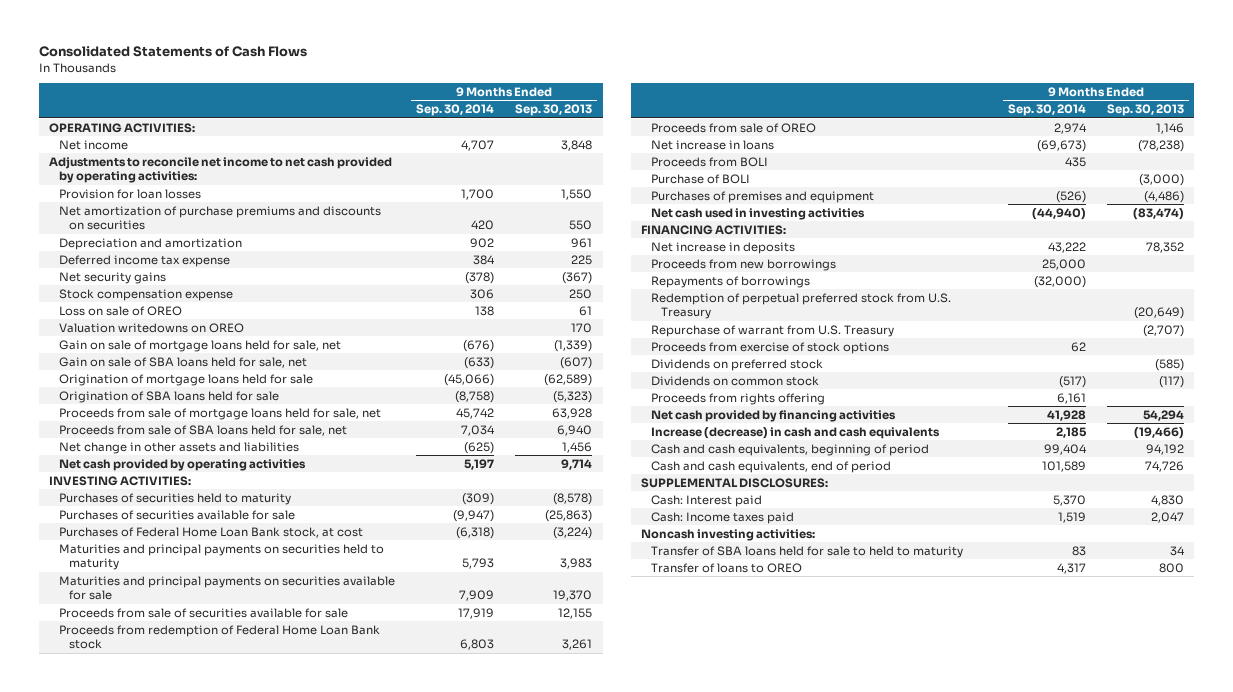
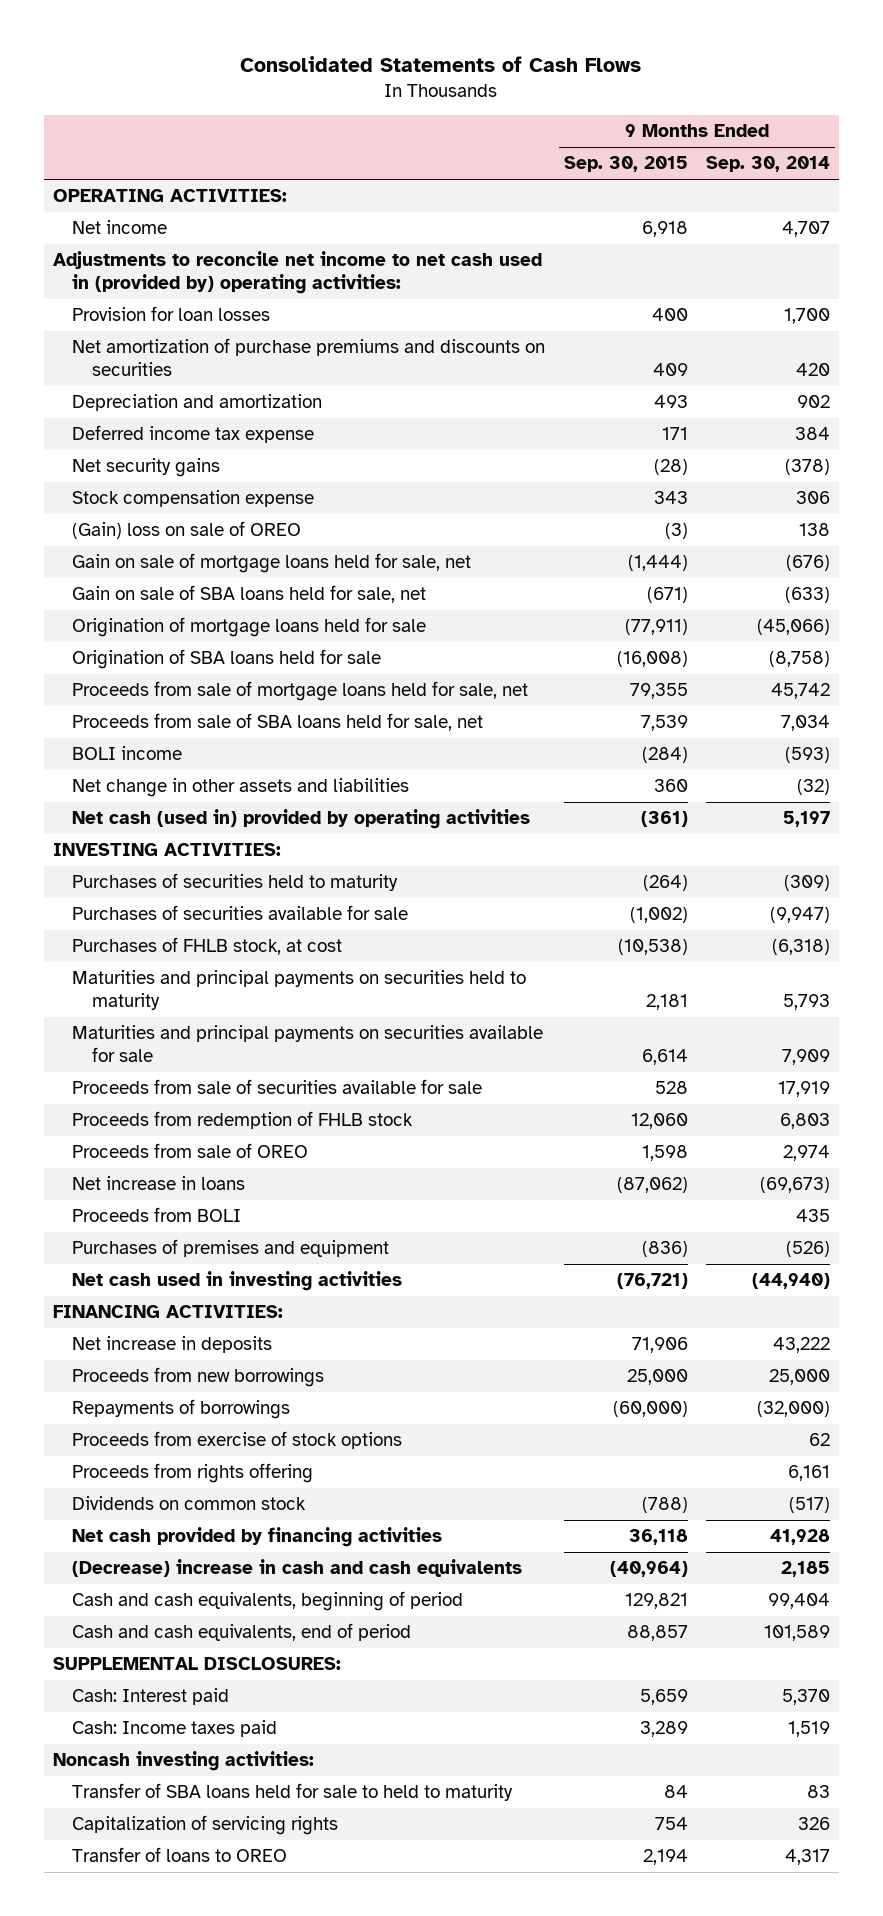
[515,104,593,117] Sep. 30, 2013 -> none
none -> [563,156,688,173] Sep. 30, 2015
[49,156,393,184] Adjustments to reconcile net income to net cash provided by operating activities: -> [52,251,542,294] Adjustments to reconcile net income to net cash used in (provided by) operating activities:
[59,322,245,333] Valuation writedowns on OREO -> none
[59,305,183,316] Loss on sale of OREO -> [72,521,302,540] (Gain) loss on sale of OREO
none -> [72,746,183,761] BOLI income
[464,441,495,454] (625) -> [797,779,831,796] (32)
[59,458,307,471] Net cash provided by operating activities -> [72,809,531,830] Net cash (used in) provided by operating activities
[59,526,364,538] Purchases of Federal Home Loan Bank stock, at cost -> [72,937,343,956] Purchases of FHLB stock, at cost
[59,624,381,650] Proceeds from redemption of Federal Home Loan Bank stock -> [72,1111,414,1130] Proceeds from redemption of FHLB stock
[651,173,751,184] Purchase of BOLI -> none
[651,292,952,320] Redemption of perpetual preferred stock from U.S. Treasury -> none
[651,324,895,337] Repurchase of warrant from U.S. Treasury -> none
[651,358,824,371] Dividends on preferred stock -> none
[651,375,820,386] Dividends on common stock -> [72,1496,307,1511] Dividends on common stock
[651,426,941,439] Increase (decrease) in cash and cash equivalents -> [72,1559,523,1578] (Decrease) increase in cash and cash equivalents
none -> [72,1815,339,1836] Capitalization of servicing rights

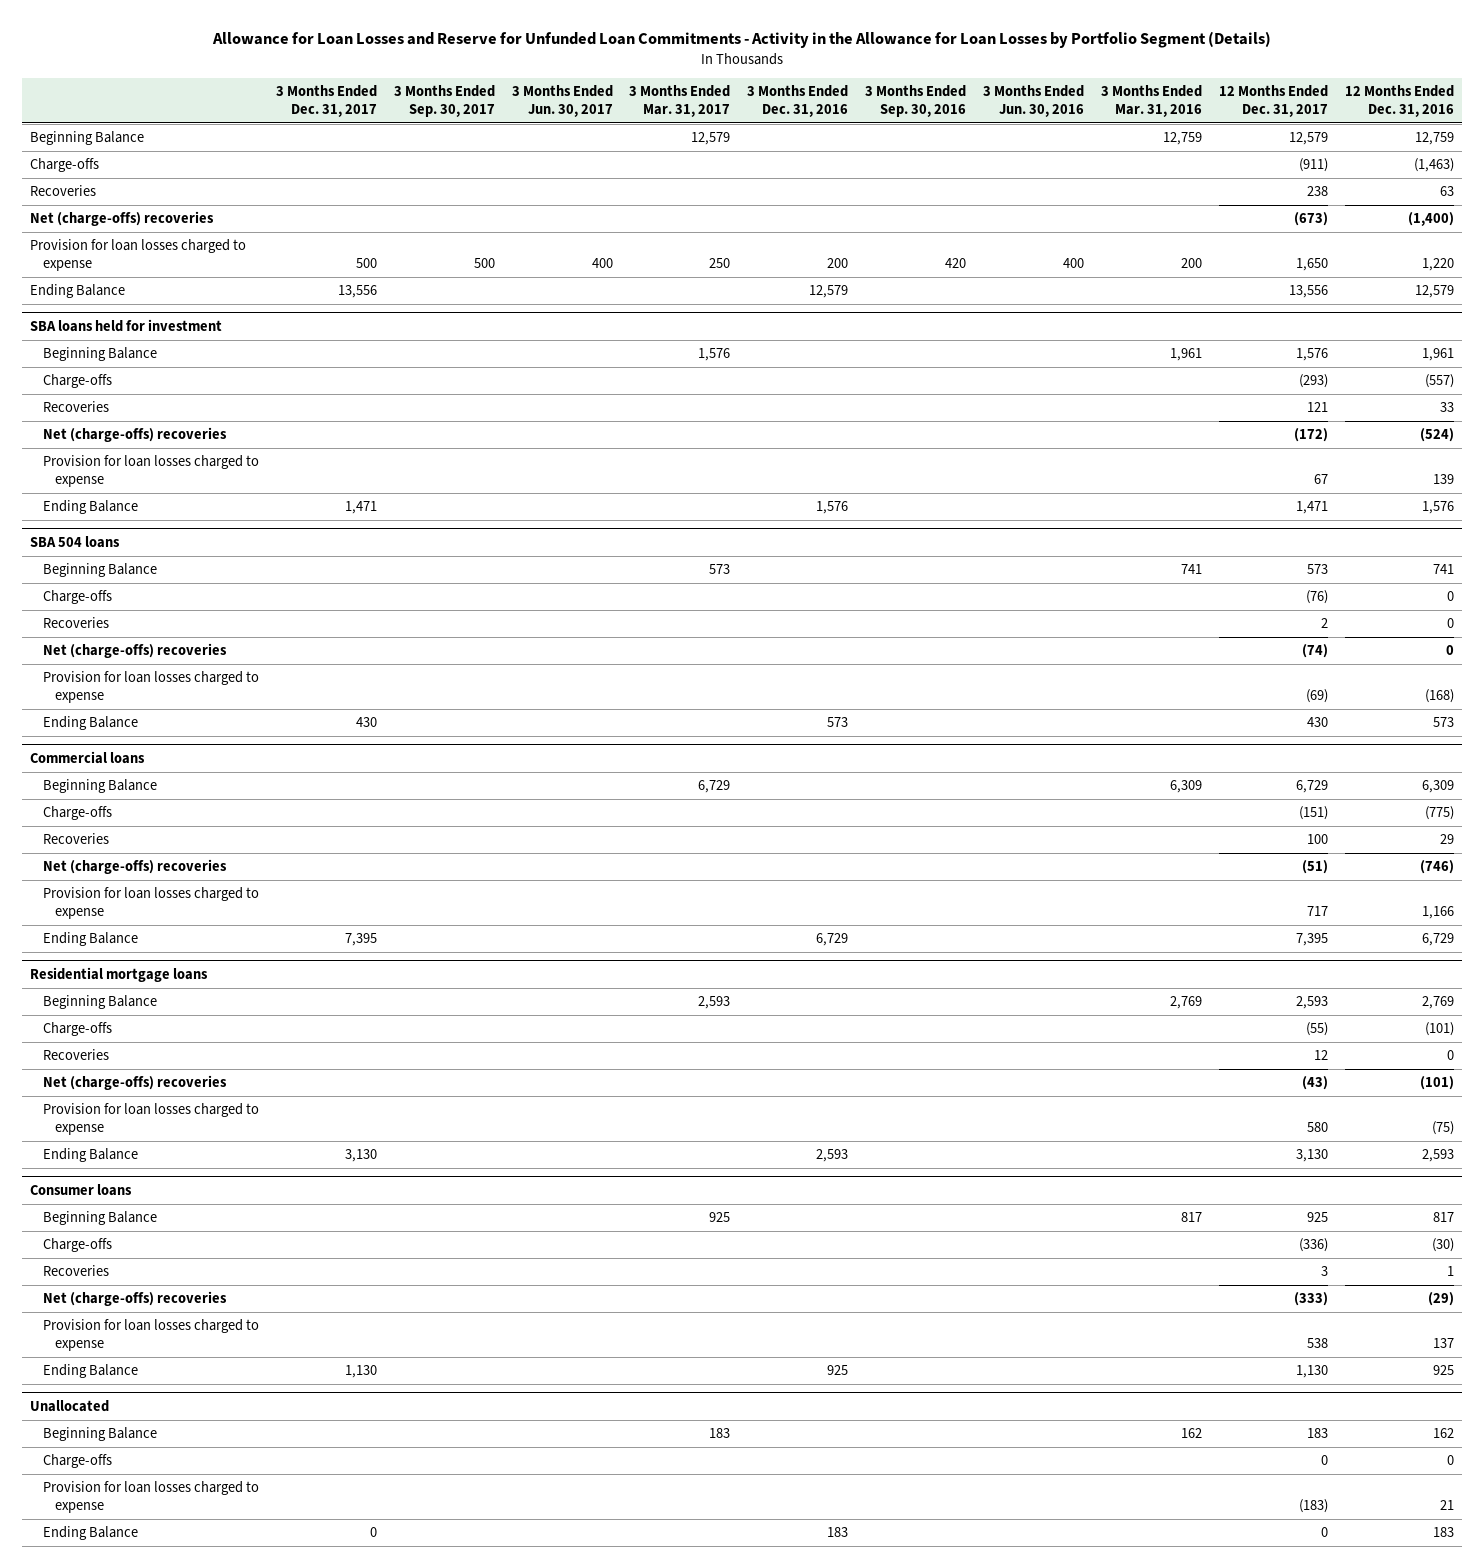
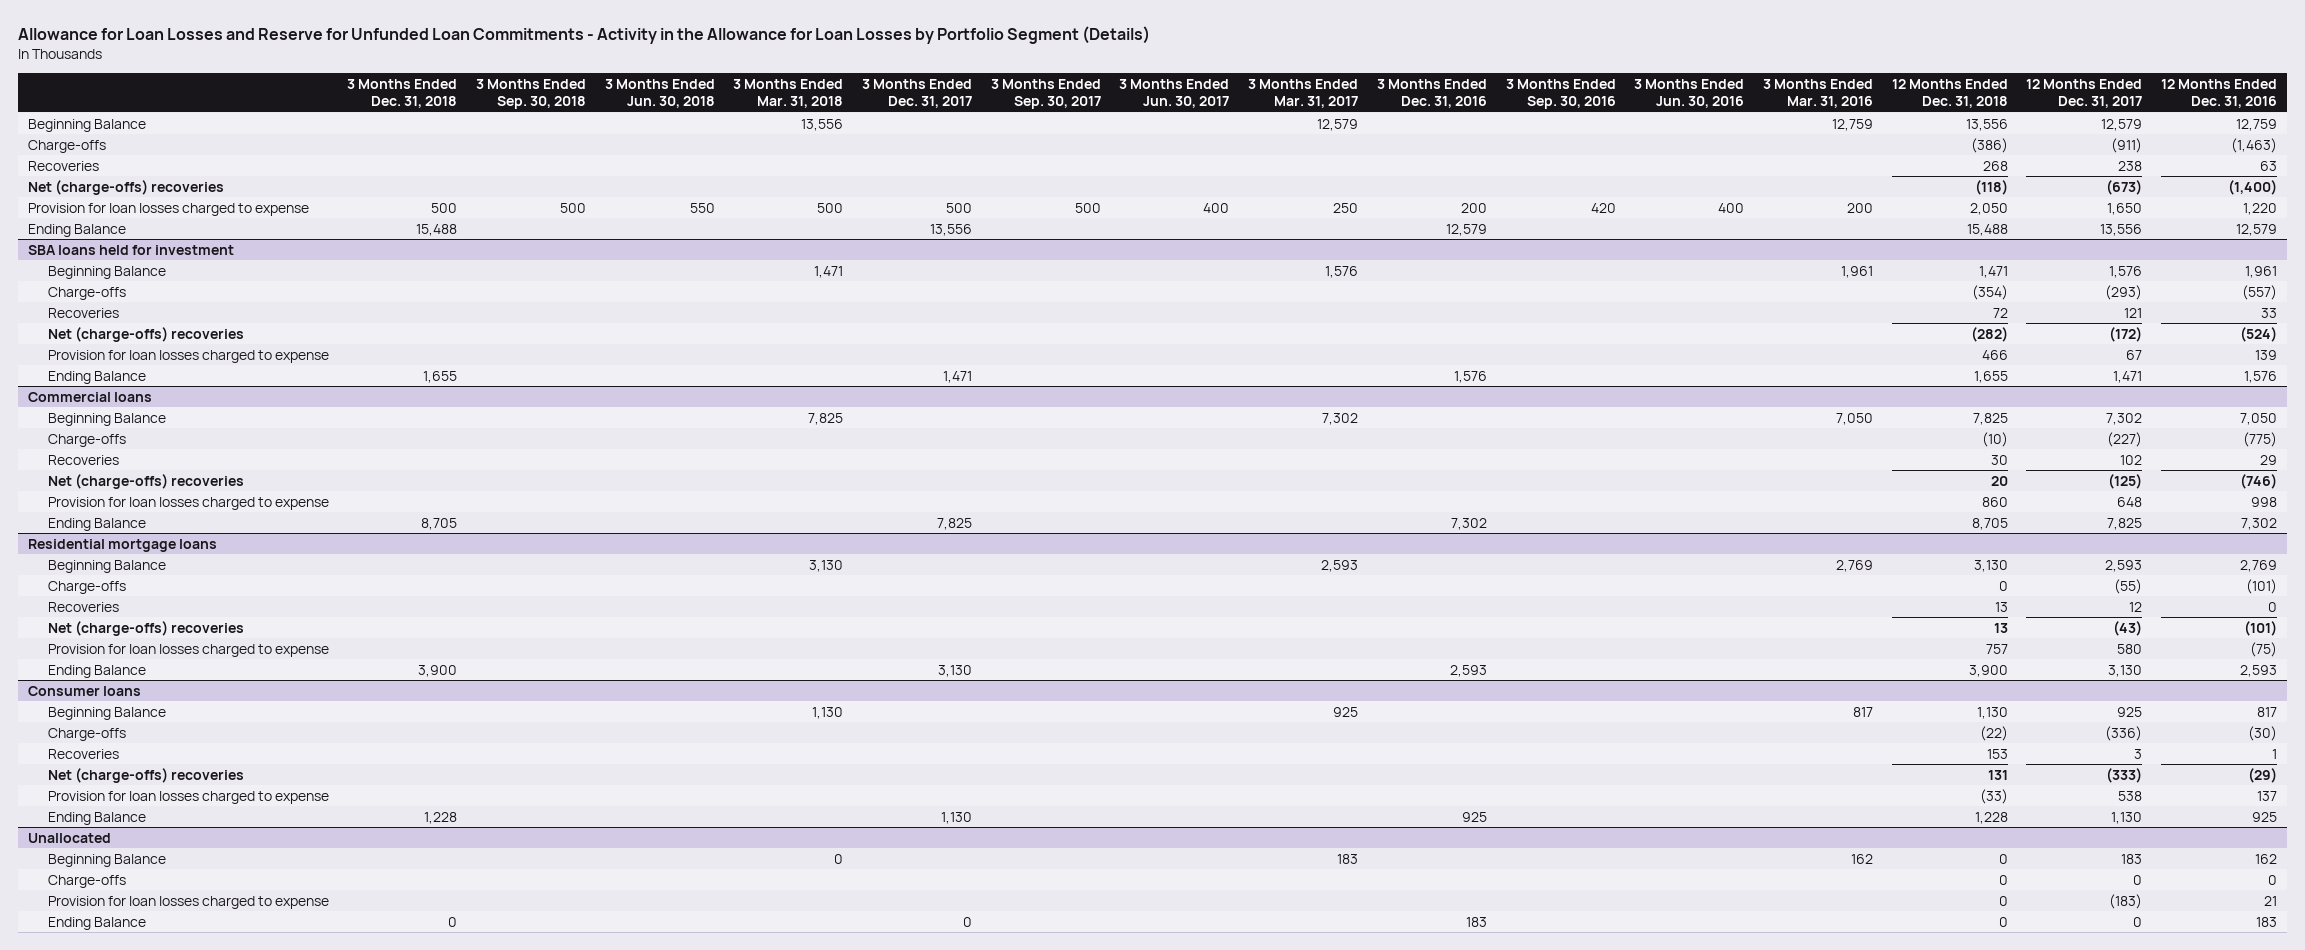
none -> [347,78,458,109] 3 Months Ended Dec. 31, 2018
none -> [475,78,586,110] 3 Months Ended Sep. 30, 2018
none -> [604,78,715,109] 3 Months Ended Jun. 30, 2018
none -> [733,78,844,109] 3 Months Ended Mar. 31, 2018
none -> [1891,78,2008,109] 12 Months Ended Dec. 31, 2018
[30,536,121,549] SBA 504 loans -> none
[42,563,157,578] Beginning Balance -> none
[42,590,112,605] Charge-offs -> none
[42,617,109,629] Recoveries -> none
[42,643,227,659] Net (charge-offs) recoveries -> none
[42,671,259,703] Provision for loan losses charged to expense -> none
[42,716,138,731] Ending Balance -> none
[698,780,731,794] 6,729 -> [1322,412,1359,425] 7,302
[1170,780,1203,794] 6,309 -> [1836,412,1874,425] 7,050
[1296,780,1329,794] 6,729 -> [2106,412,2143,425] 7,302
[1422,780,1455,794] 6,309 -> [2240,412,2278,425] 7,050
[1299,806,1329,821] (151) -> [2107,431,2143,447] (227)
[1307,834,1329,845] 100 -> [2120,454,2143,465] 102
[1302,860,1329,875] (51) -> [2108,473,2143,489] (125)
[1307,905,1329,916] 717 -> [2117,496,2143,507] 648
[1422,905,1455,919] 1,166 -> [2251,496,2278,507] 998
[344,933,377,947] 7,395 -> [937,517,973,530] 7,825
[816,933,849,947] 6,729 -> [1450,517,1487,530] 7,302
[1296,933,1329,947] 7,395 -> [2107,517,2143,530] 7,825
[1422,933,1455,947] 6,729 -> [2241,517,2278,530] 7,302

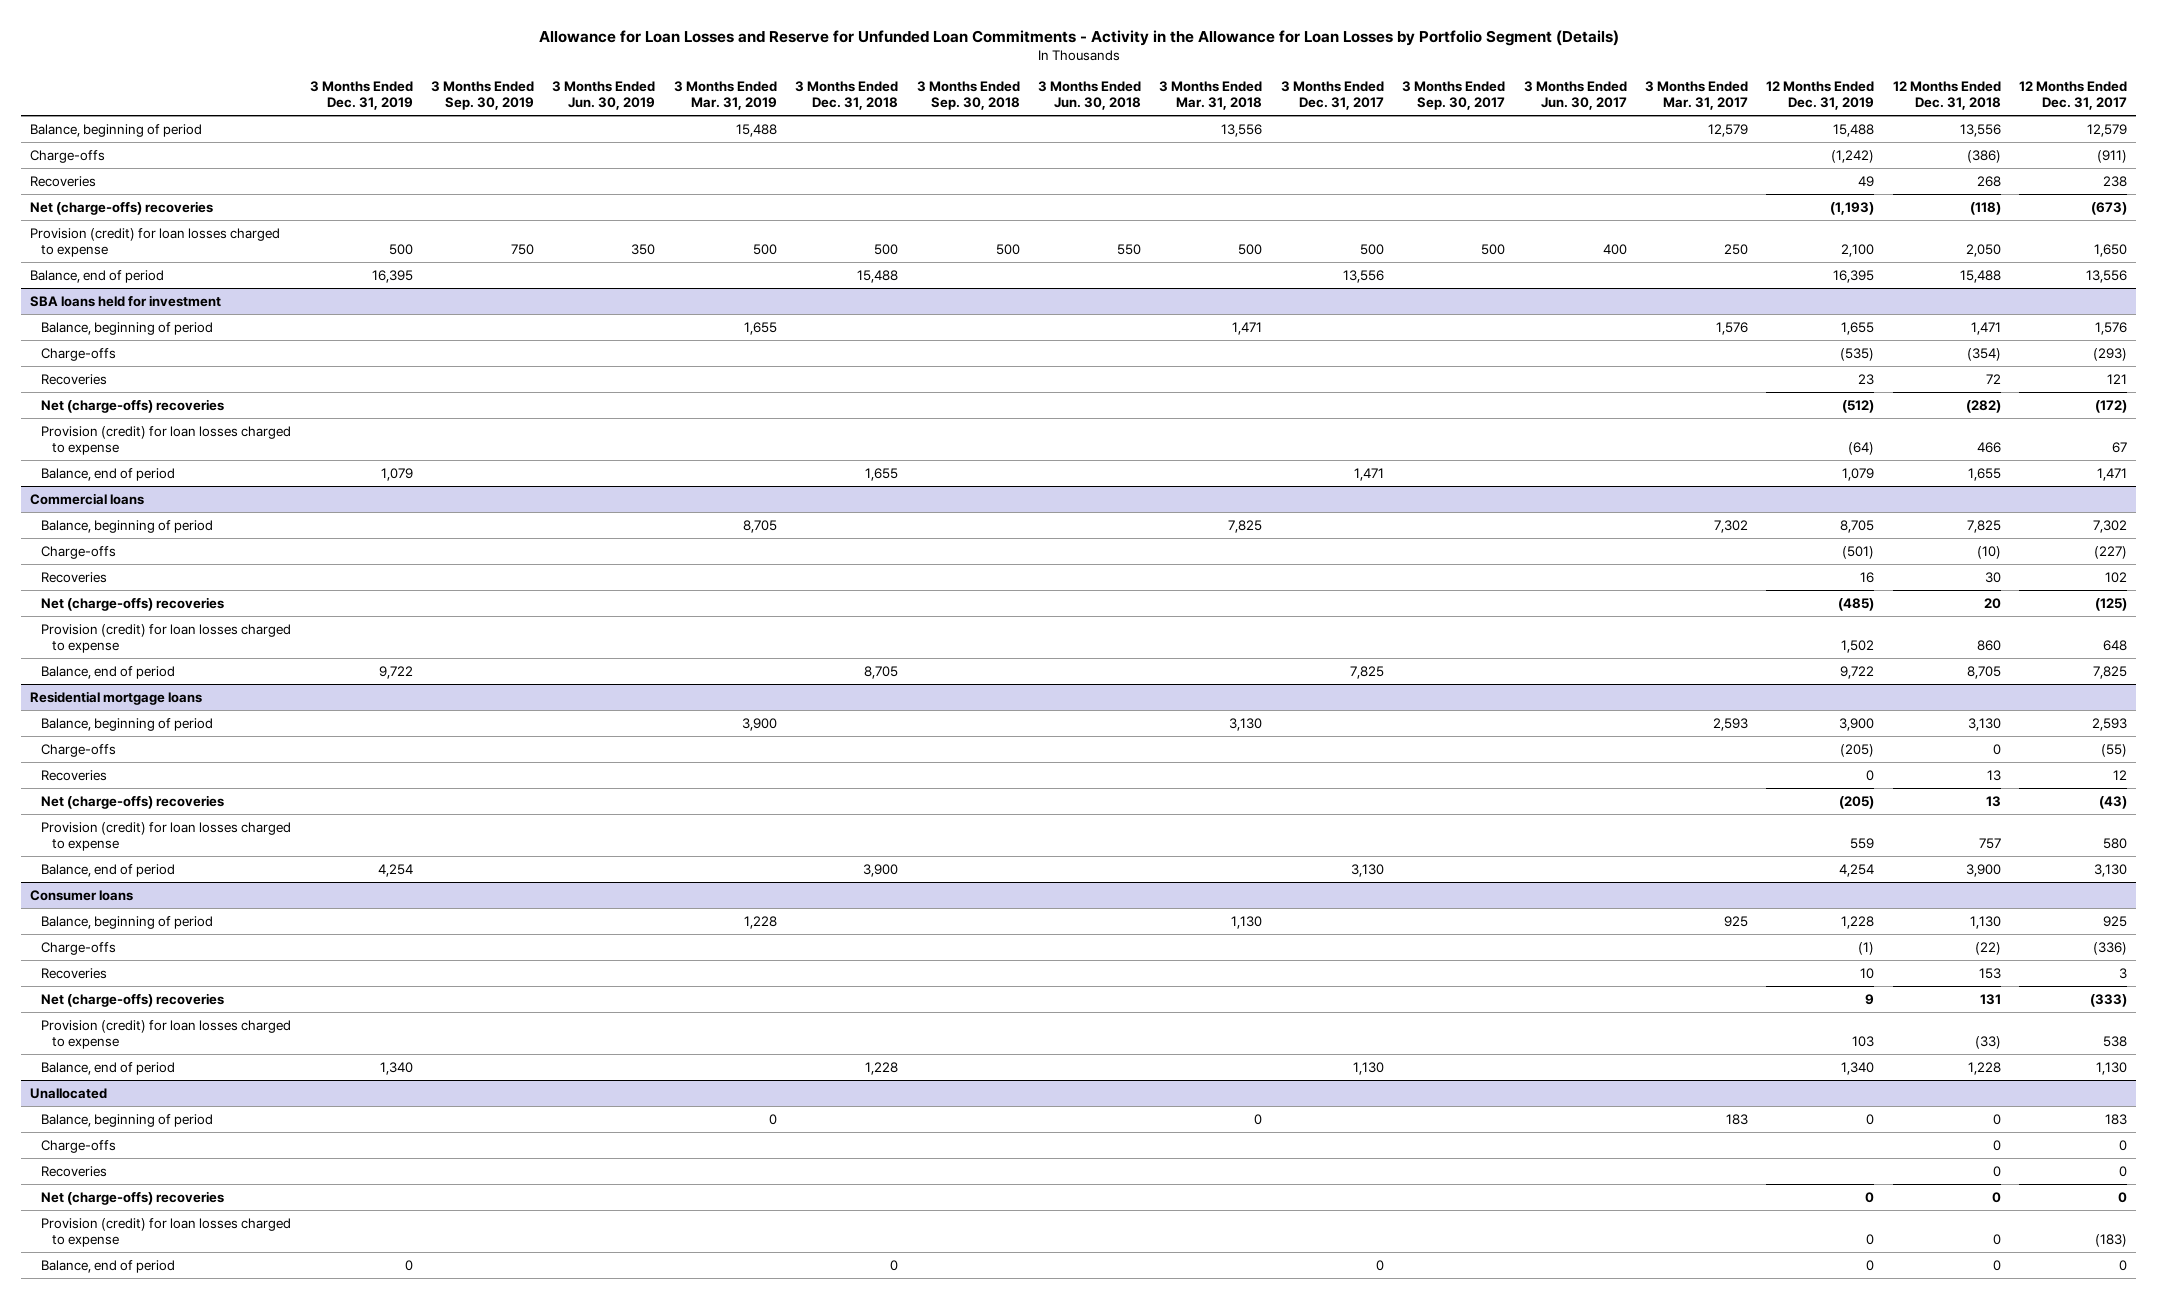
[1376,78,1487,109] 3 Months Ended Dec. 31, 2016 -> none
[1505,78,1616,110] 3 Months Ended Sep. 30, 2016 -> none
[1634,78,1745,109] 3 Months Ended Jun. 30, 2016 -> none
[1763,78,1874,109] 3 Months Ended Mar. 31, 2016 -> none
[2161,78,2278,109] 12 Months Ended Dec. 31, 2016 -> none
none -> [309,80,413,111] 3 Months Ended Dec. 31, 2019
none -> [431,80,535,111] 3 Months Ended Sep. 30, 2019
none -> [552,80,656,111] 3 Months Ended Jun. 30, 2019
none -> [673,80,777,111] 3 Months Ended Mar. 31, 2019
none -> [1766,80,1875,111] 12 Months Ended Dec. 31, 2019
[27,118,146,132] Beginning Balance -> [30,123,203,137] Balance, beginning of period
[27,202,309,216] Provision for loan losses charged to expense -> [30,227,281,258] Provision (credit) for loan losses charged to expense
[27,223,126,237] Ending Balance -> [30,269,165,283] Balance, end of period
[47,265,166,279] Beginning Balance -> [41,321,214,335] Balance, beginning of period
[47,349,329,363] Provision for loan losses charged to expense -> [41,425,292,456] Provision (credit) for loan losses charged to expense
[47,370,146,384] Ending Balance -> [41,467,176,481] Balance, end of period
[47,412,166,426] Beginning Balance -> [41,519,214,533] Balance, beginning of period
[47,496,329,510] Provision for loan losses charged to expense -> [41,623,292,654] Provision (credit) for loan losses charged to expense
[47,517,146,531] Ending Balance -> [41,665,176,679] Balance, end of period
[47,559,166,573] Beginning Balance -> [41,717,214,731] Balance, beginning of period
[47,643,329,657] Provision for loan losses charged to expense -> [41,821,292,852] Provision (credit) for loan losses charged to expense
[47,664,146,678] Ending Balance -> [41,863,176,877] Balance, end of period
[47,706,166,720] Beginning Balance -> [41,915,214,929] Balance, beginning of period
[47,790,329,804] Provision for loan losses charged to expense -> [41,1019,292,1050] Provision (credit) for loan losses charged to expense
[47,811,146,825] Ending Balance -> [41,1061,176,1075] Balance, end of period
[47,853,166,867] Beginning Balance -> [41,1113,214,1127] Balance, beginning of period
none -> [41,1165,108,1177] Recoveries
none -> [41,1190,225,1205] Net (charge-offs) recoveries
[47,895,329,909] Provision for loan losses charged to expense -> [41,1217,292,1248] Provision (credit) for loan losses charged to expense
[47,916,146,930] Ending Balance -> [41,1259,176,1273] Balance, end of period

